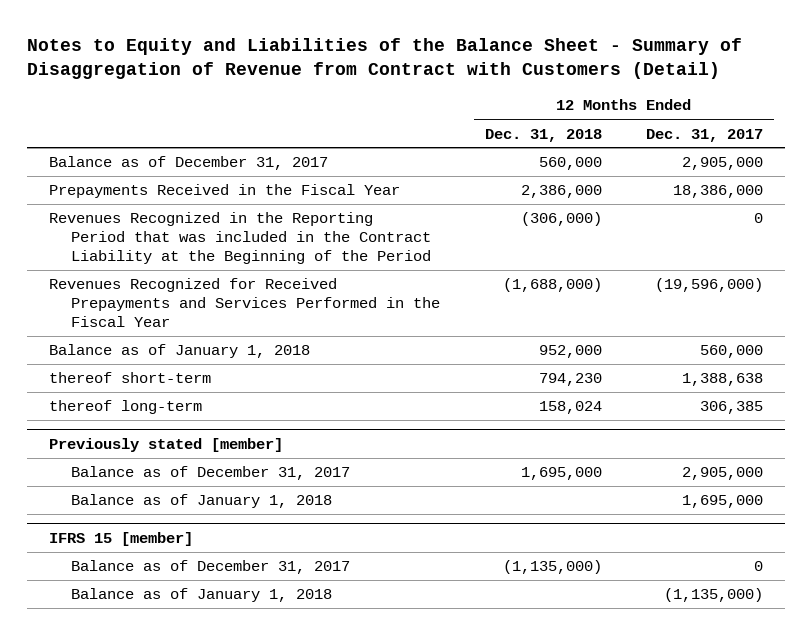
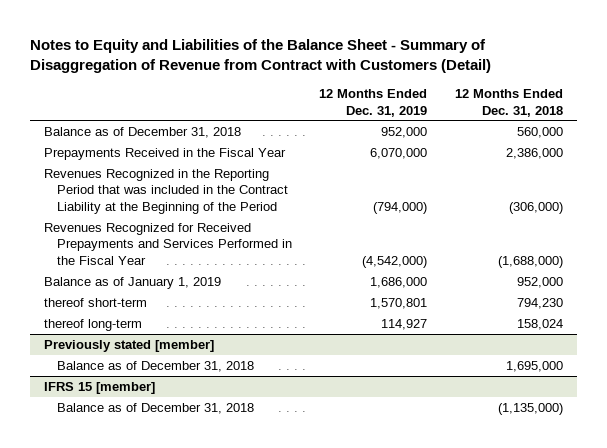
[646,128,764,142] Dec. 31, 2017 -> none
none -> [319,88,428,117] 12 Months Ended Dec. 31, 2019
[48,156,328,171] Balance as of December 31, 2017 -> [43,126,241,138] Balance as of December 31, 2018
[48,344,310,359] Balance as of January 1, 2018 -> [43,276,221,289] Balance as of January 1, 2019
[71,494,333,509] Balance as of January 1, 2018 -> none
[71,466,351,481] Balance as of December 31, 2017 -> [56,360,254,372] Balance as of December 31, 2018
[71,588,333,603] Balance as of January 1, 2018 -> none
[71,560,351,575] Balance as of December 31, 2017 -> [56,402,254,414] Balance as of December 31, 2018

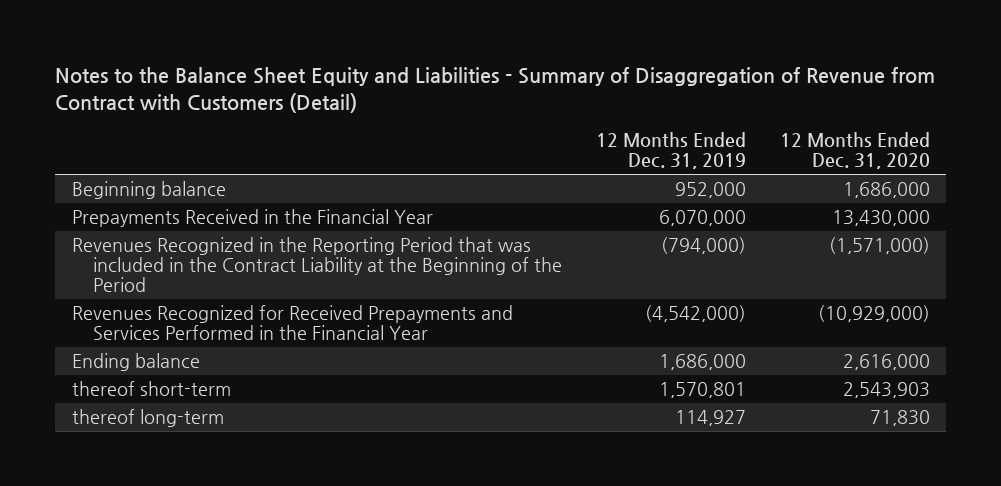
[29,38,491,74] Notes to Equity and Liabilities of the Balance Sheet - Summary of Disaggregation of Revenue from Contract with Customers (Detail) -> [55,66,936,113] Notes to the Balance Sheet Equity and Liabilities - Summary of Disaggregation of Revenue from Contract with Customers (Detail)
[455,88,564,117] 12 Months Ended Dec. 31, 2018 -> none
none -> [779,132,930,170] 12 Months Ended Dec. 31, 2020
[43,126,241,138] Balance as of December 31, 2018 -> [71,181,226,200] Beginning balance
[43,147,286,160] Prepayments Received in the Fiscal Year -> [71,209,433,228] Prepayments Received in the Financial Year
[43,222,292,266] Revenues Recognized for Received Prepayments and Services Performed in the Fiscal Year -> [71,305,513,341] Revenues Recognized for Received Prepayments and Services Performed in the Financial Year
[43,276,221,289] Balance as of January 1, 2019 -> [71,353,200,372] Ending balance
[43,339,214,352] Previously stated [member] -> none
[56,360,254,372] Balance as of December 31, 2018 -> none
[43,381,155,394] IFRS 15 [member] -> none
[56,402,254,414] Balance as of December 31, 2018 -> none

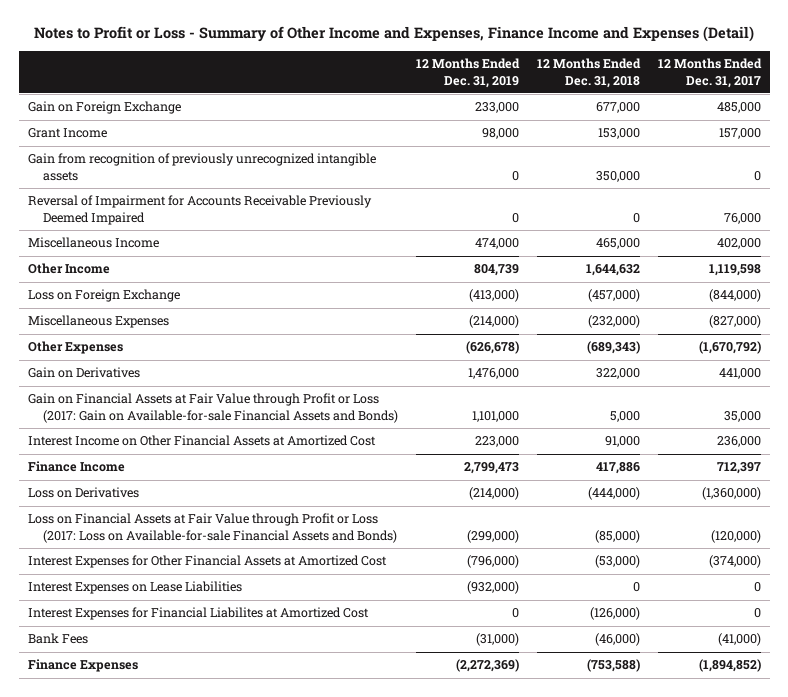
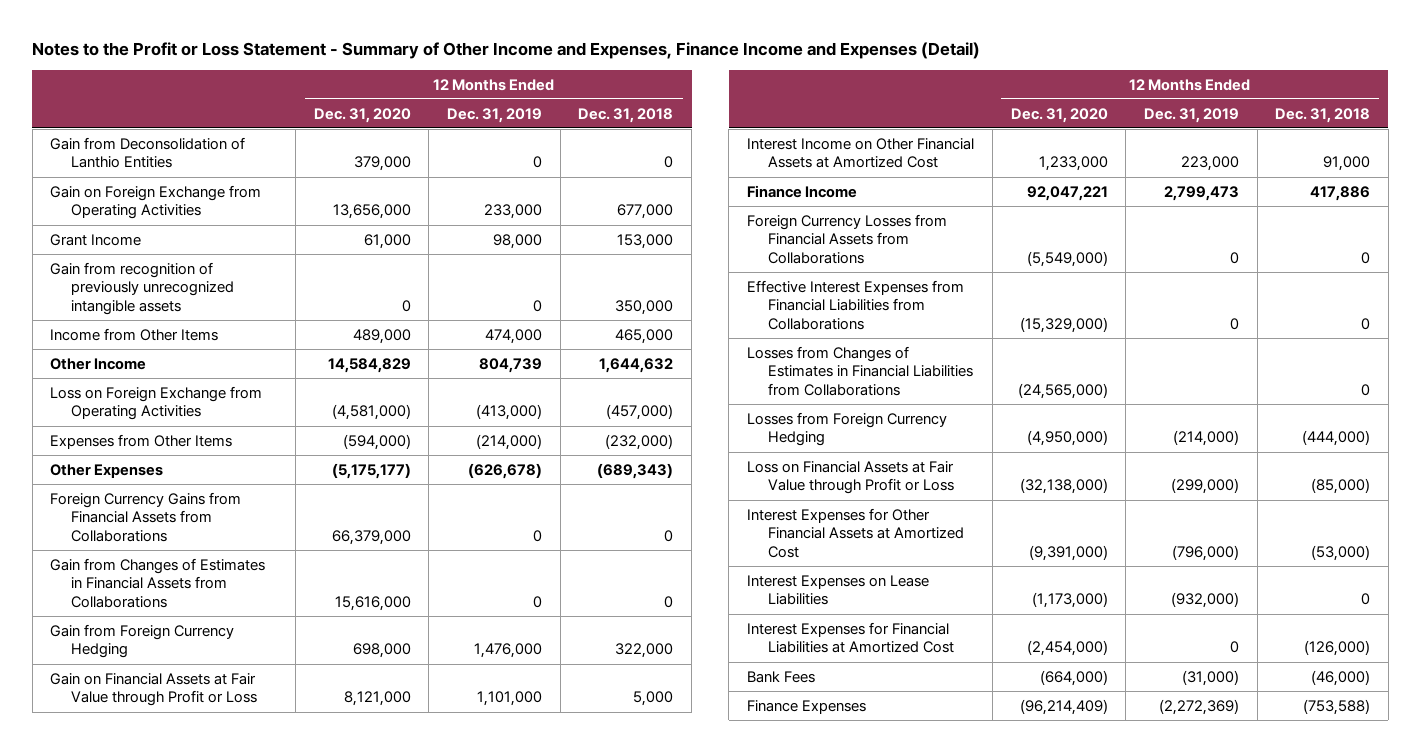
[34,26,755,43] Notes to Profit or Loss - Summary of Other Income and Expenses, Finance Income and Expenses (Detail) -> [32,42,981,60] Notes to the Profit or Loss Statement - Summary of Other Income and Expenses, Finance Income and Expenses (Detail)
[657,58,762,88] 12 Months Ended Dec. 31, 2017 -> none
none -> [313,107,411,123] Dec. 31, 2020
none -> [50,136,246,169] Gain from Deconsolidation of Lanthio Entities
[27,101,181,115] Gain on Foreign Exchange -> [50,184,262,220] Gain on Foreign Exchange from Operating Activities
[27,195,372,225] Reversal of Impairment for Accounts Receivable Previously Deemed Impaired -> none
[27,237,159,249] Miscellaneous Income -> [50,327,219,341] Income from Other Items
[27,289,180,303] Loss on Foreign Exchange -> [50,385,263,421] Loss on Foreign Exchange from Operating Activities
[27,315,169,329] Miscellaneous Expenses -> [50,433,233,449] Expenses from Other Items
none -> [50,491,242,543] Foreign Currency Gains from Financial Assets from Collaborations
none -> [50,557,266,609] Gain from Changes of Estimates in Financial Assets from Collaborations
[27,367,140,379] Gain on Derivatives -> [50,623,235,659] Gain from Foreign Currency Hedging
[27,393,399,423] Gain on Financial Assets at Fair Value through Profit or Loss (2017: Gain on Available-for-sale Financial Assets and Bonds) -> [50,672,257,707] Gain on Financial Assets at Fair Value through Profit or Loss
none -> [747,213,948,265] Foreign Currency Losses from Financial Assets from Collaborations
none -> [747,279,965,331] Effective Interest Expenses from Financial Liabilities from Collaborations
none -> [747,345,973,397] Losses from Changes of Estimates in Financial Liabilities from Collaborations
[27,487,139,499] Loss on Derivatives -> [747,411,948,447] Losses from Foreign Currency Hedging
[27,513,398,543] Loss on Financial Assets at Fair Value through Profit or Loss (2017: Loss on Available-for-sale Financial Assets and Bonds) -> [747,460,955,495] Loss on Financial Assets at Fair Value through Profit or Loss
[27,607,369,621] Interest Expenses for Financial Liabilites at Amortized Cost -> [747,621,954,654] Interest Expenses for Financial Liabilities at Amortized Cost

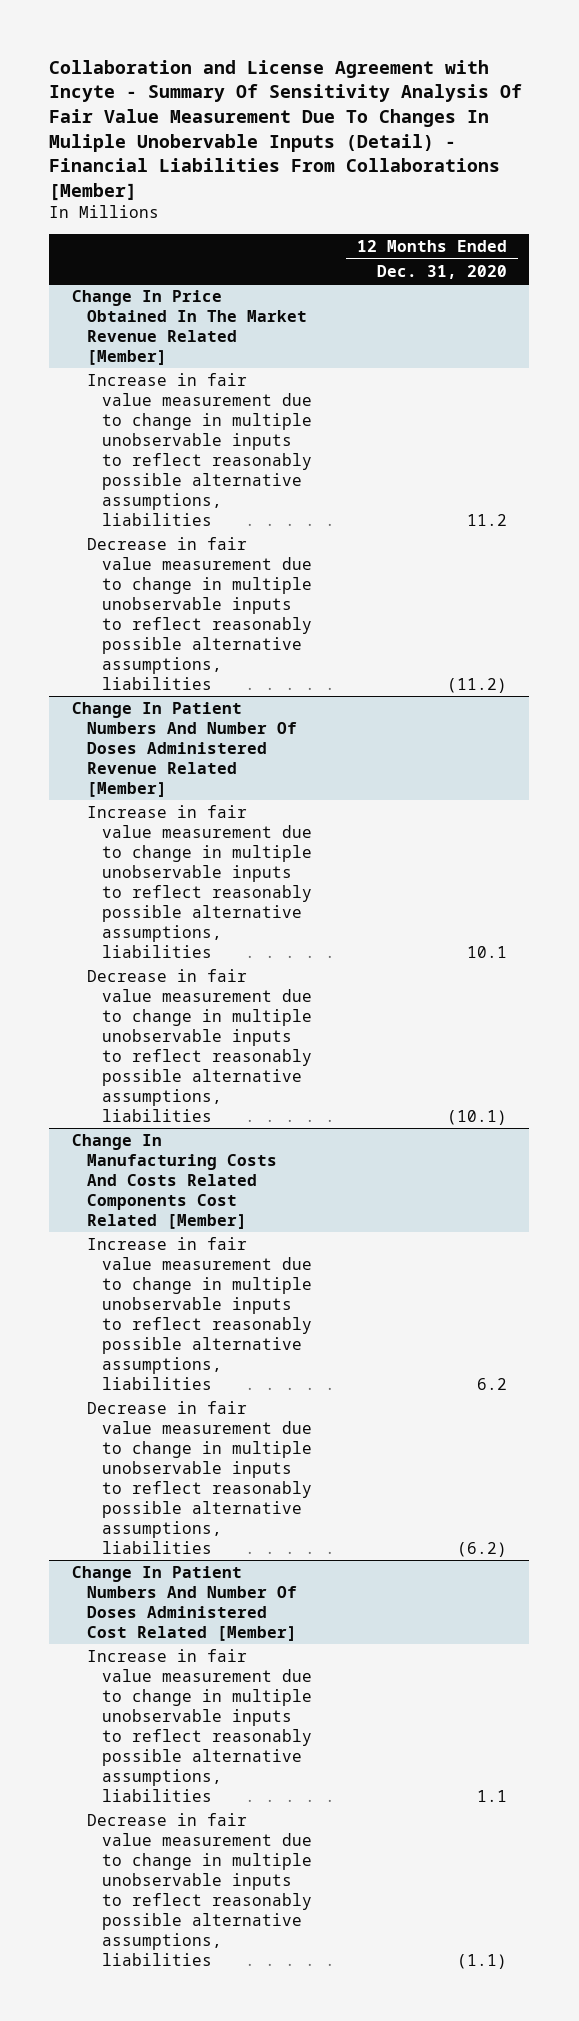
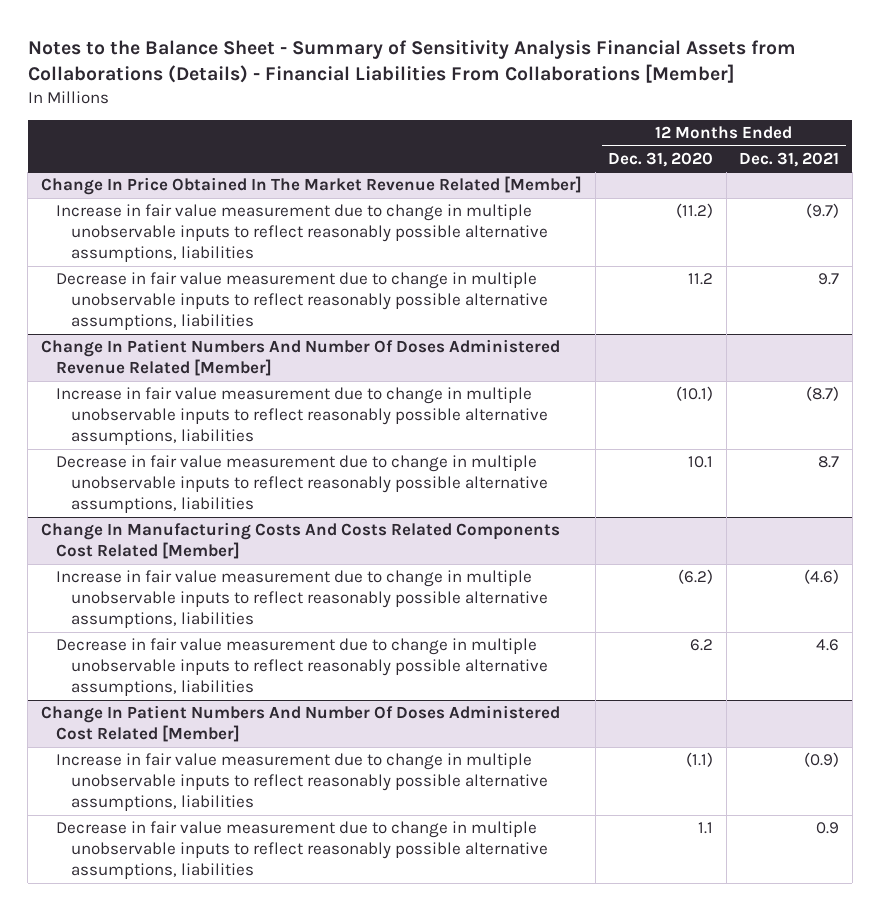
[49,59,523,202] Collaboration and License Agreement with Incyte - Summary Of Sensitivity Analysis Of Fair Value Measurement Due To Changes In Muliple Unobervable Inputs (Detail) - Financial Liabilities From Collaborations [Member] -> [27,40,796,84] Notes to the Balance Sheet - Summary of Sensitivity Analysis Financial Assets from Collaborations (Details) - Financial Liabilities From Collaborations [Member]
none -> [739,151,840,167] Dec. 31, 2021
[466,513,507,526] 11.2 -> [676,203,714,219] (11.2)
[446,677,507,693] (11.2) -> [688,273,714,286] 11.2
[466,945,507,958] 10.1 -> [676,386,714,402] (10.1)
[446,1109,507,1125] (10.1) -> [688,456,714,469] 10.1
[476,1377,507,1390] 6.2 -> [678,569,714,585] (6.2)
[456,1541,507,1557] (6.2) -> [690,639,714,652] 6.2
[476,1789,507,1802] 1.1 -> [686,752,714,768] (1.1)
[456,1953,507,1969] (1.1) -> [698,822,714,835] 1.1

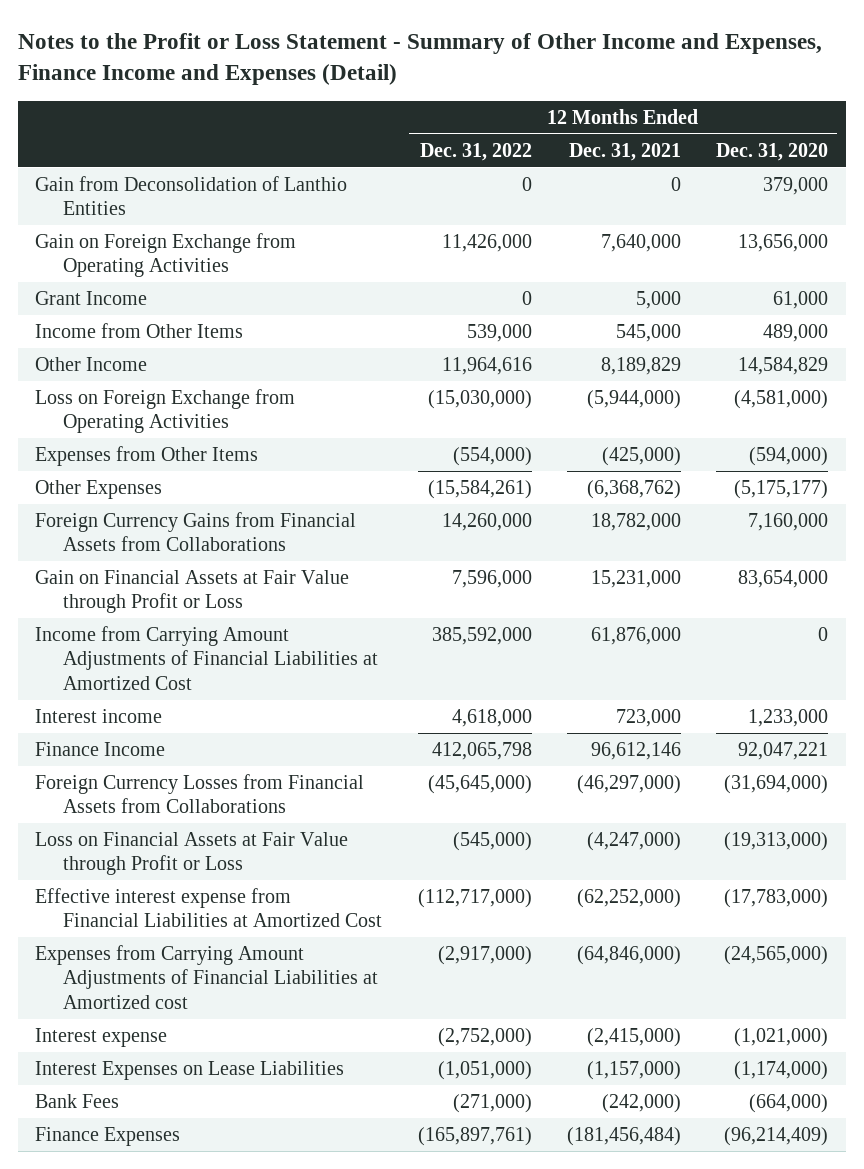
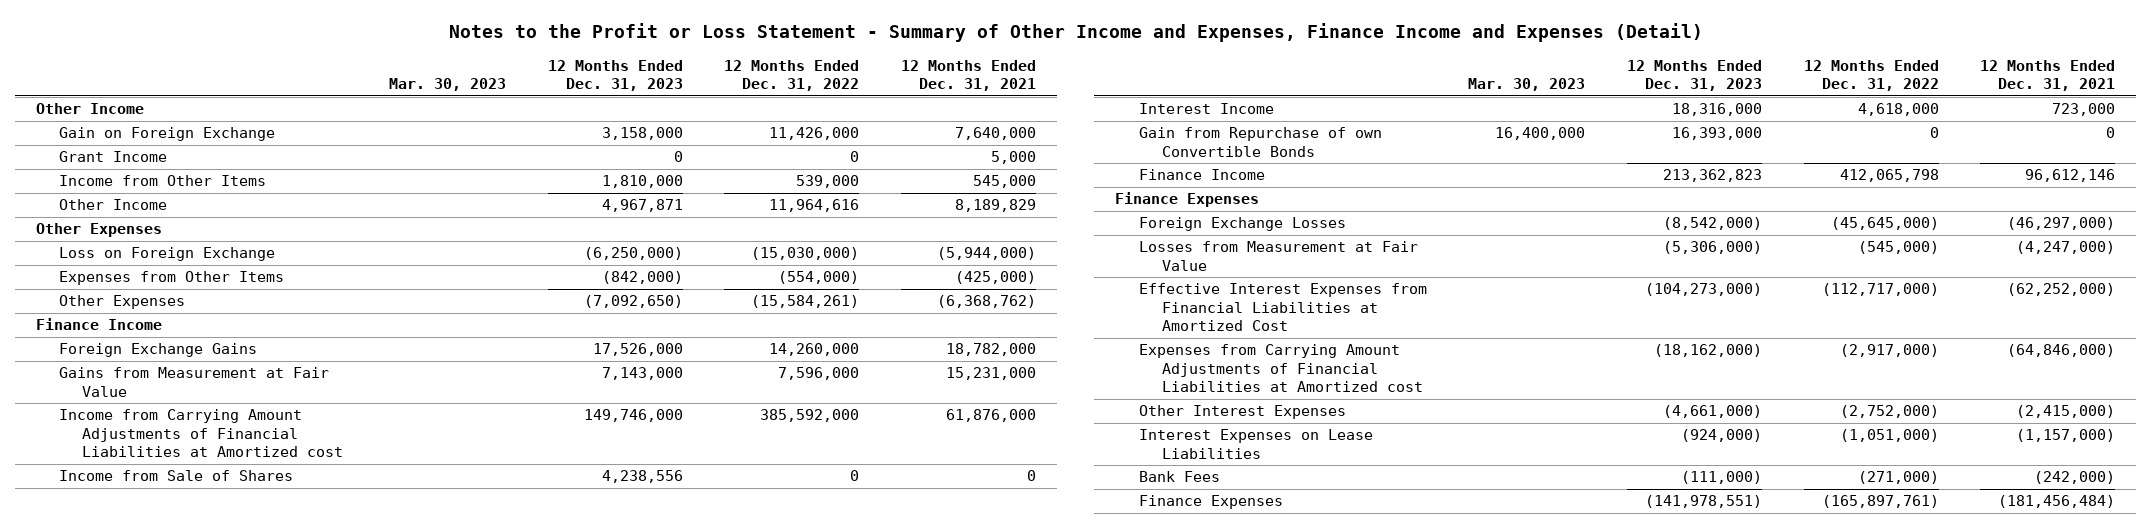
[716,142,829,161] Dec. 31, 2020 -> none
none -> [388,78,506,92] Mar. 30, 2023
none -> [547,59,683,92] 12 Months Ended Dec. 31, 2023
[35,176,348,216] Gain from Deconsolidation of Lanthio Entities -> none
none -> [35,103,144,115] Other Income
[35,233,297,278] Gain on Foreign Exchange from Operating Activities -> [59,127,276,142] Gain on Foreign Exchange
none -> [35,223,162,238] Other Expenses
[35,389,296,434] Loss on Foreign Exchange from Operating Activities -> [59,247,276,262] Loss on Foreign Exchange
none -> [35,318,162,331] Finance Income
[35,512,357,552] Foreign Currency Gains from Financial Assets from Collaborations -> [59,343,258,358] Foreign Exchange Gains
[35,570,350,614] Gain on Financial Assets at Fair Value through Profit or Loss -> [59,367,330,397] Gains from Measurement at Fair Value
[35,626,379,690] Income from Carrying Amount Adjustments of Financial Liabilities at Amortized Cost -> [59,409,344,458] Income from Carrying Amount Adjustments of Financial Liabilities at Amortized cost
none -> [59,470,294,482] Income from Sale of Shares
[35,709,163,724] Interest income -> [1138,103,1274,115] Interest Income
none -> [1138,127,1382,157] Gain from Repurchase of own Convertible Bonds
none -> [1115,192,1260,208] Finance Expenses
[35,774,365,814] Foreign Currency Losses from Financial Assets from Collaborations -> [1138,217,1346,232] Foreign Exchange Losses
[35,832,349,876] Loss on Financial Assets at Fair Value through Profit or Loss -> [1138,241,1418,271] Losses from Measurement at Fair Value
[35,888,383,928] Effective interest expense from Financial Liabilities at Amortized Cost -> [1138,283,1427,332] Effective Interest Expenses from Financial Liabilities at Amortized Cost
[35,1028,168,1048] Interest expense -> [1138,405,1346,420] Other Interest Expenses

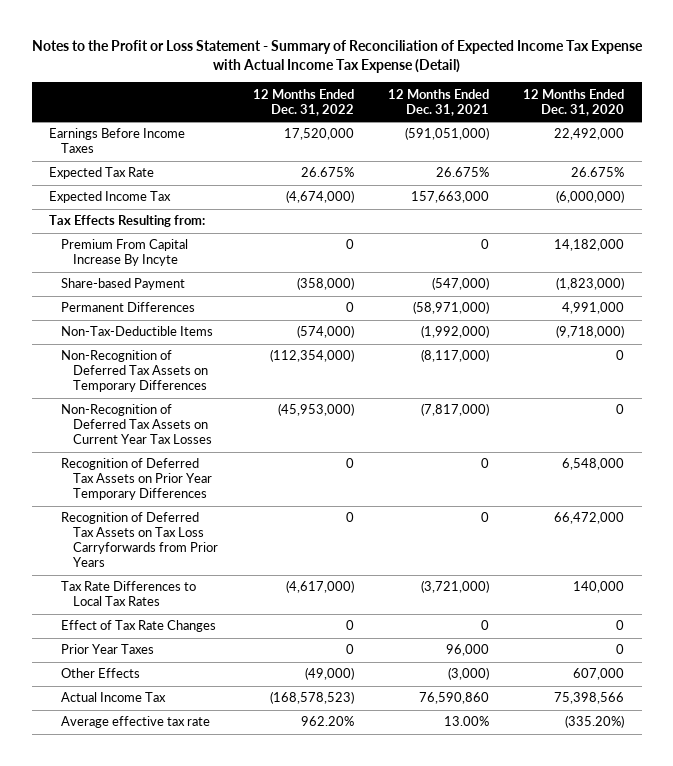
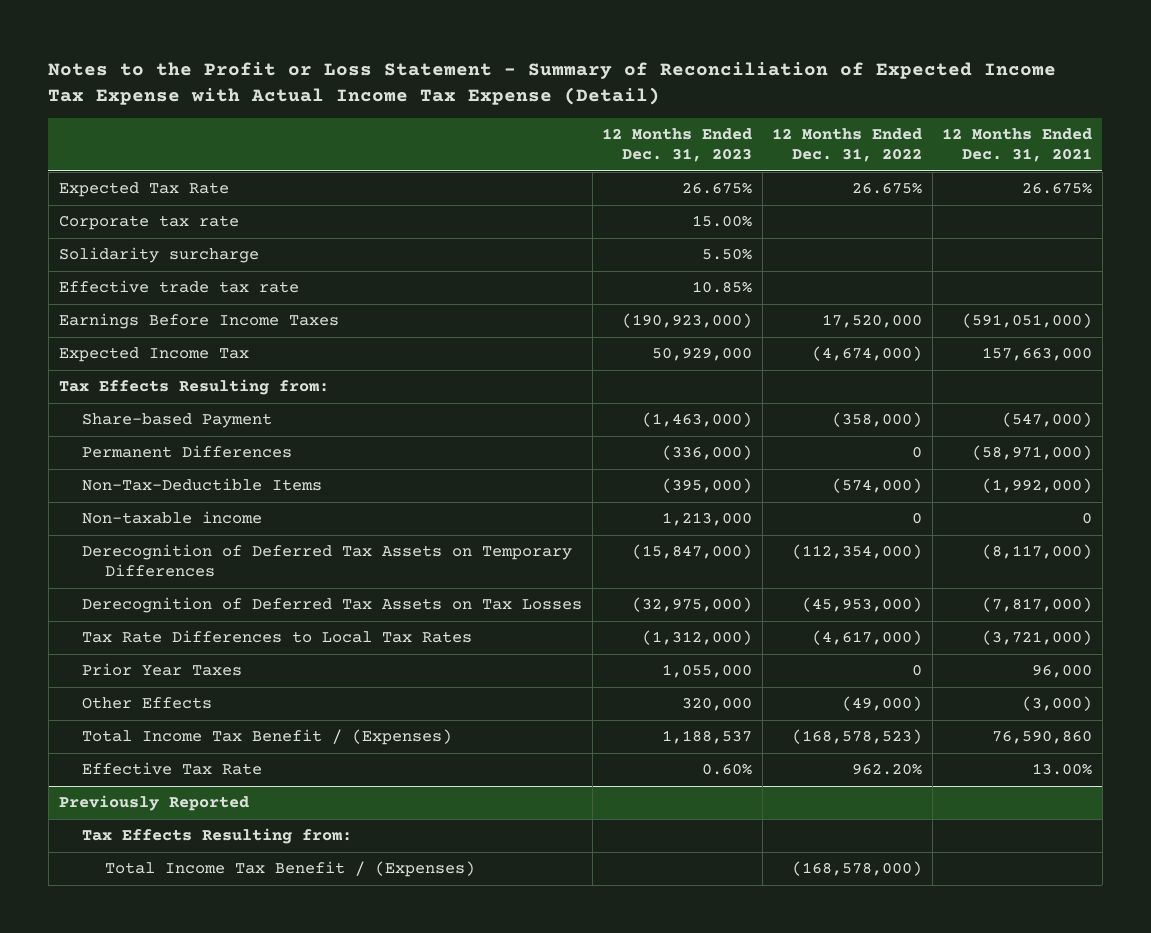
[523,88,625,116] 12 Months Ended Dec. 31, 2020 -> none
none -> [602,128,753,163] 12 Months Ended Dec. 31, 2023
none -> [58,215,239,231] Corporate tax rate
none -> [58,247,259,264] Solidarity surcharge
none -> [58,280,299,294] Effective trade tax rate
[48,128,185,154] Earnings Before Income Taxes -> [58,313,339,330] Earnings Before Income Taxes
[61,239,189,267] Premium From Capital Increase By Incyte -> none
[61,458,213,501] Recognition of Deferred Tax Assets on Prior Year Temporary Differences -> none
[61,512,219,568] Recognition of Deferred Tax Assets on Tax Loss Carryforwards from Prior Years -> none
none -> [81,511,262,525] Non-taxable income
[61,350,209,393] Non-Recognition of Deferred Tax Assets on Temporary Differences -> [81,544,572,578] Derecognition of Deferred Tax Assets on Temporary Differences
[61,404,213,445] Non-Recognition of Deferred Tax Assets on Current Year Tax Losses -> [81,597,582,614] Derecognition of Deferred Tax Assets on Tax Losses
[61,620,217,633] Effect of Tax Rate Changes -> none
[61,692,167,703] Actual Income Tax -> [81,729,452,746] Total Income Tax Benefit / (Expenses)
[61,716,211,729] Average effective tax rate -> [81,762,262,776] Effective Tax Rate
none -> [58,795,249,812] Previously Reported
none -> [81,828,352,845] Tax Effects Resulting from:
none -> [105,861,476,878] Total Income Tax Benefit / (Expenses)

